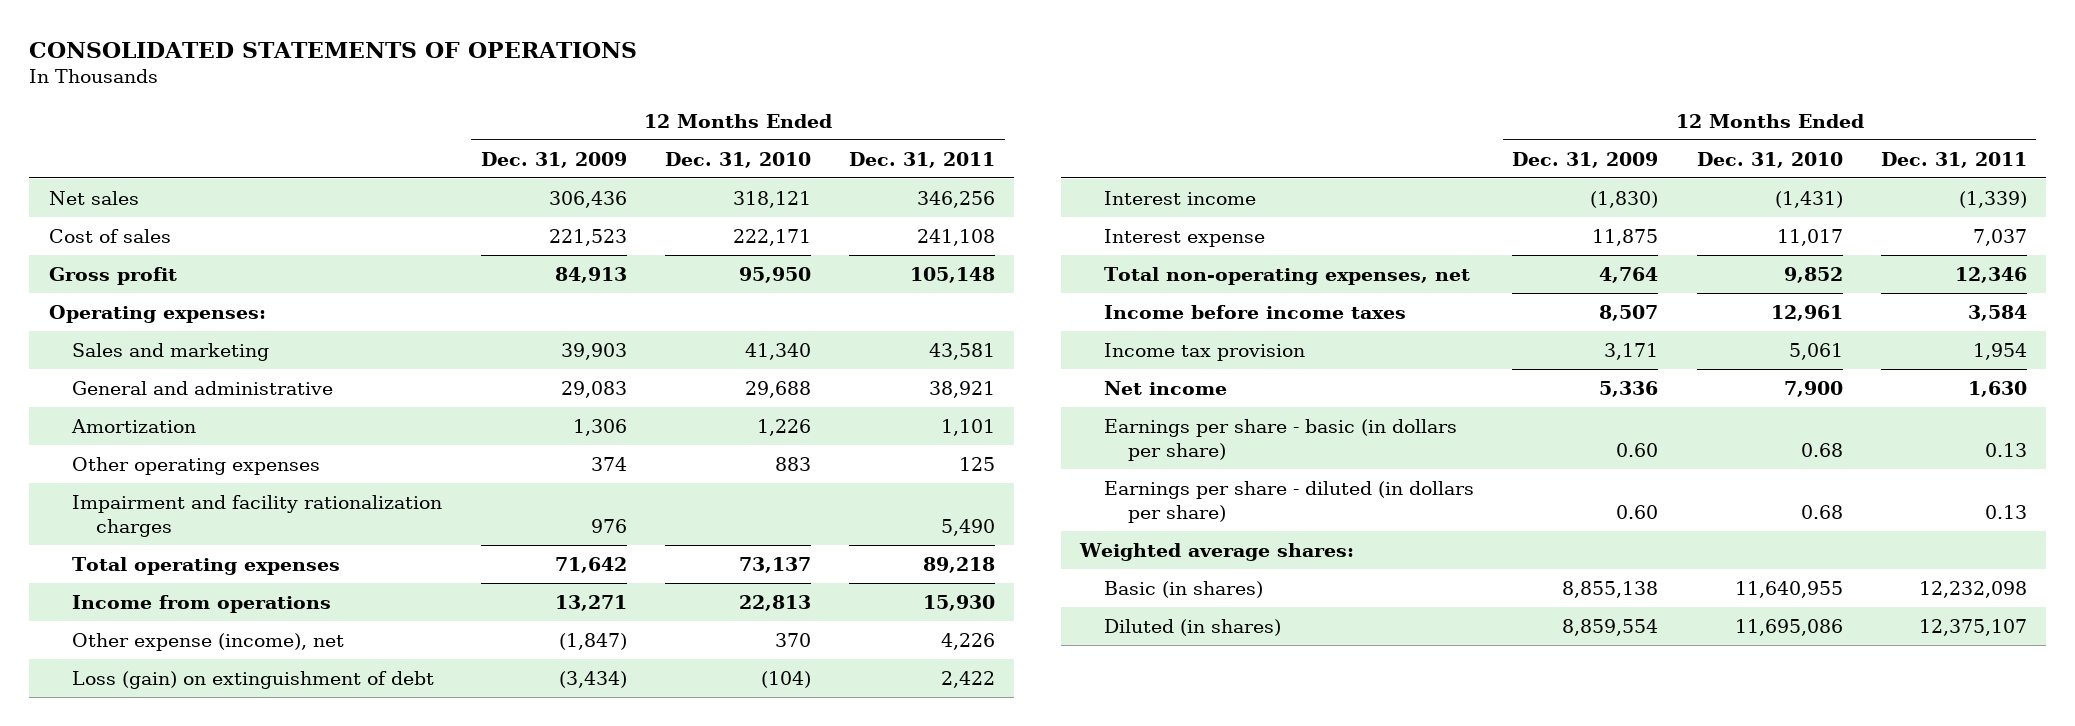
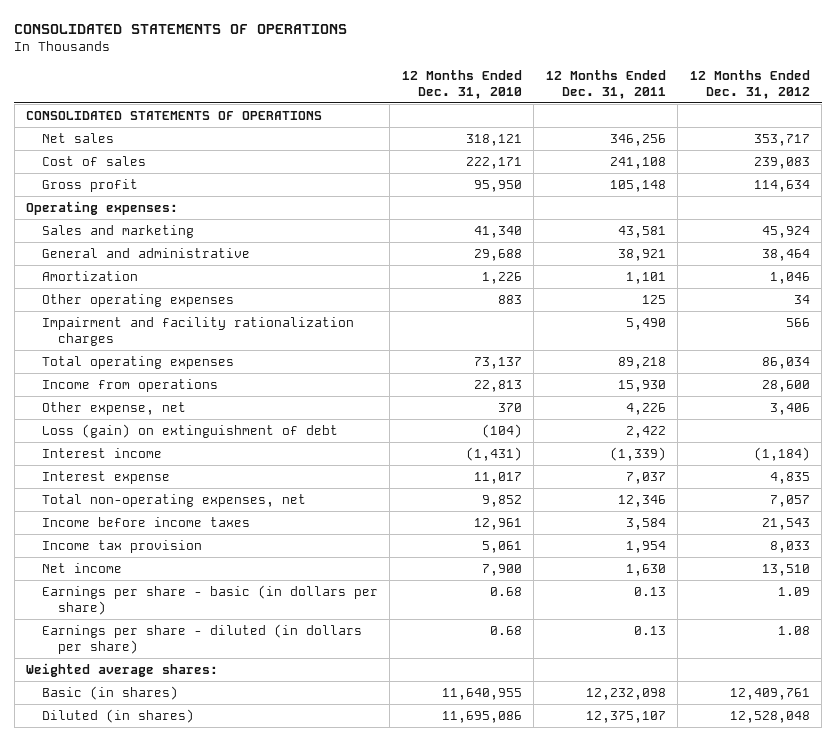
[480,151,627,168] Dec. 31, 2009 -> none
none -> [689,69,810,99] 12 Months Ended Dec. 31, 2012
none -> [26,110,323,120] CONSOLIDATED STATEMENTS OF OPERATIONS
[72,632,345,651] Other expense (income), net -> [41,401,186,415] Other expense, net

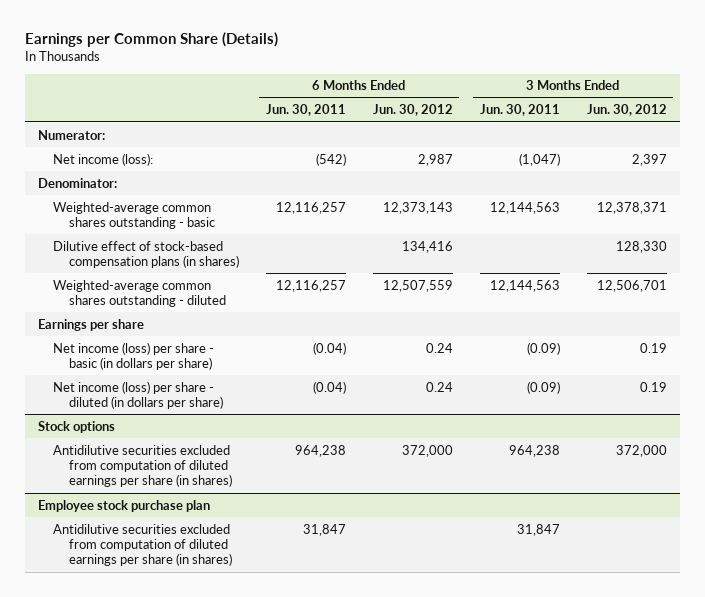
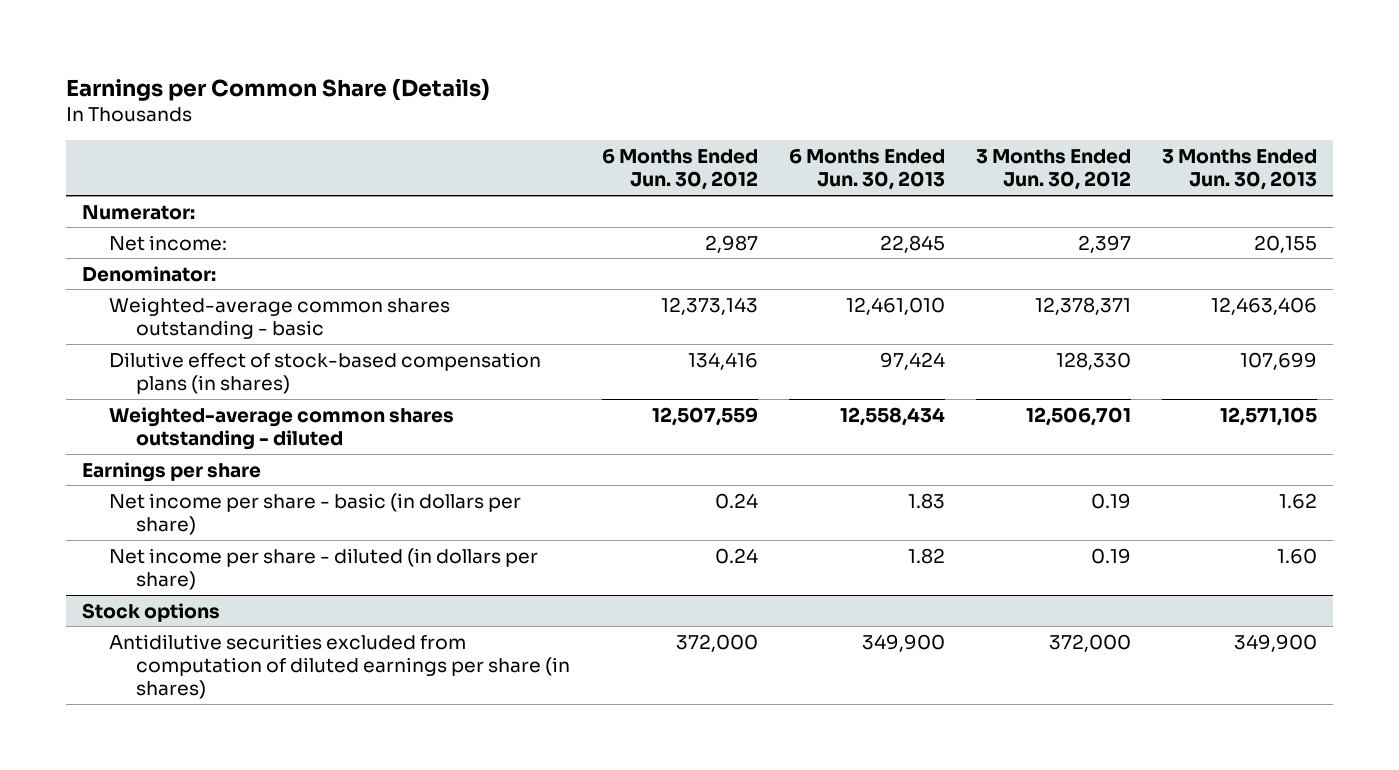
[265,104,346,117] Jun. 30, 2011 -> none
[479,104,560,117] Jun. 30, 2011 -> none
none -> [788,148,945,191] 6 Months Ended Jun. 30, 2013
none -> [1162,148,1318,191] 3 Months Ended Jun. 30, 2013
[53,152,154,166] Net income (loss): -> [108,234,227,251] Net income:
[53,341,215,370] Net income (loss) per share - basic (in dollars per share) -> [108,492,521,536] Net income per share - basic (in dollars per share)
[53,380,223,409] Net income (loss) per share - diluted (in dollars per share) -> [108,547,538,591] Net income per share - diluted (in dollars per share)
[38,499,211,512] Employee stock purchase plan -> none
[53,523,232,567] Antidilutive securities excluded from computation of diluted earnings per share (in shares) -> none

